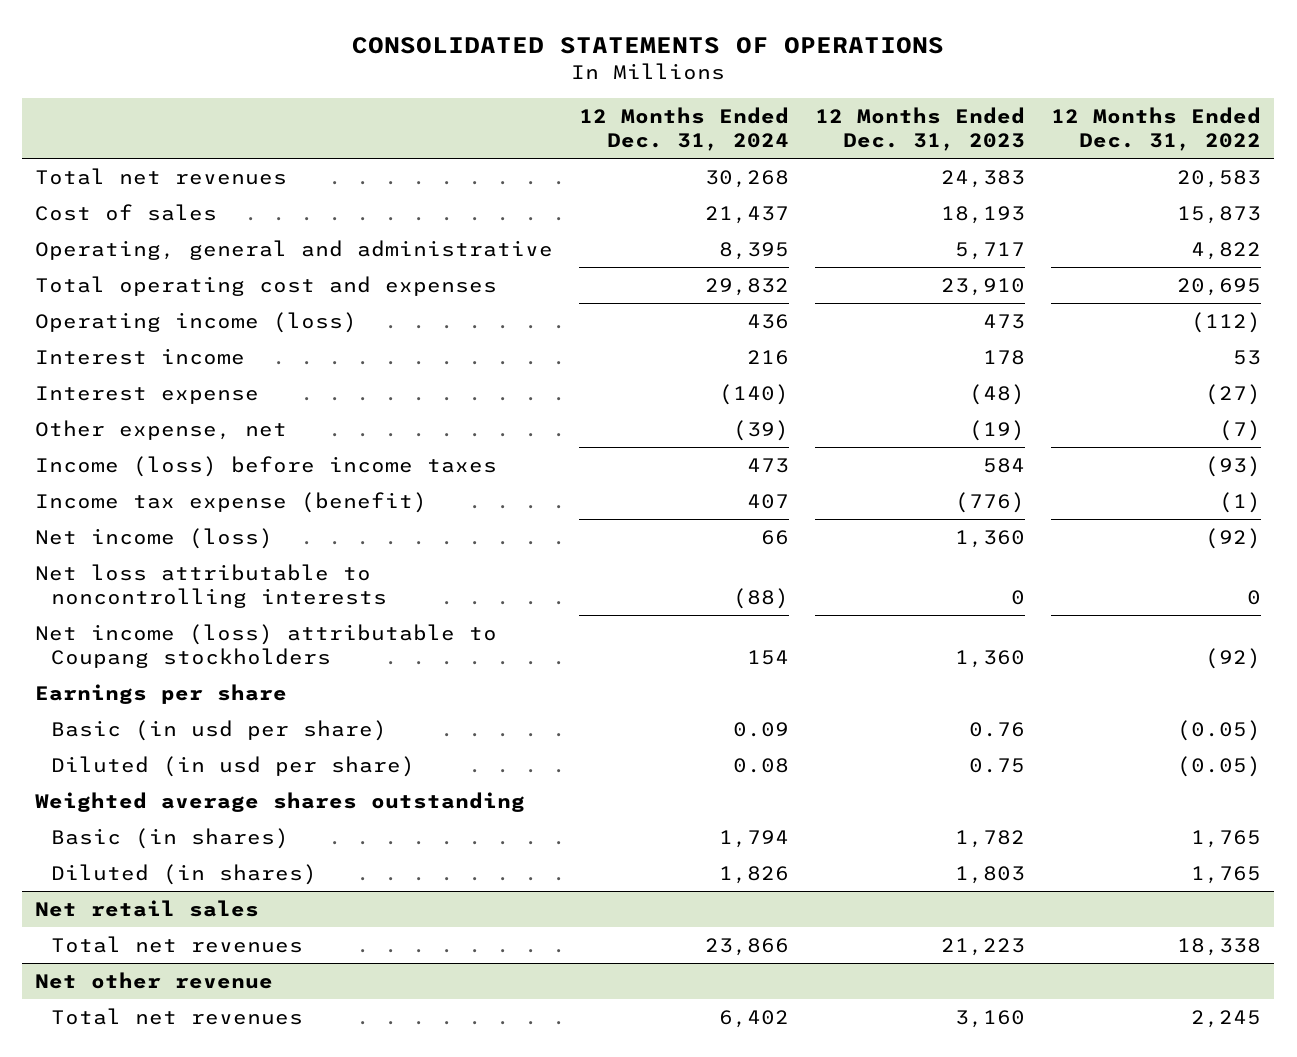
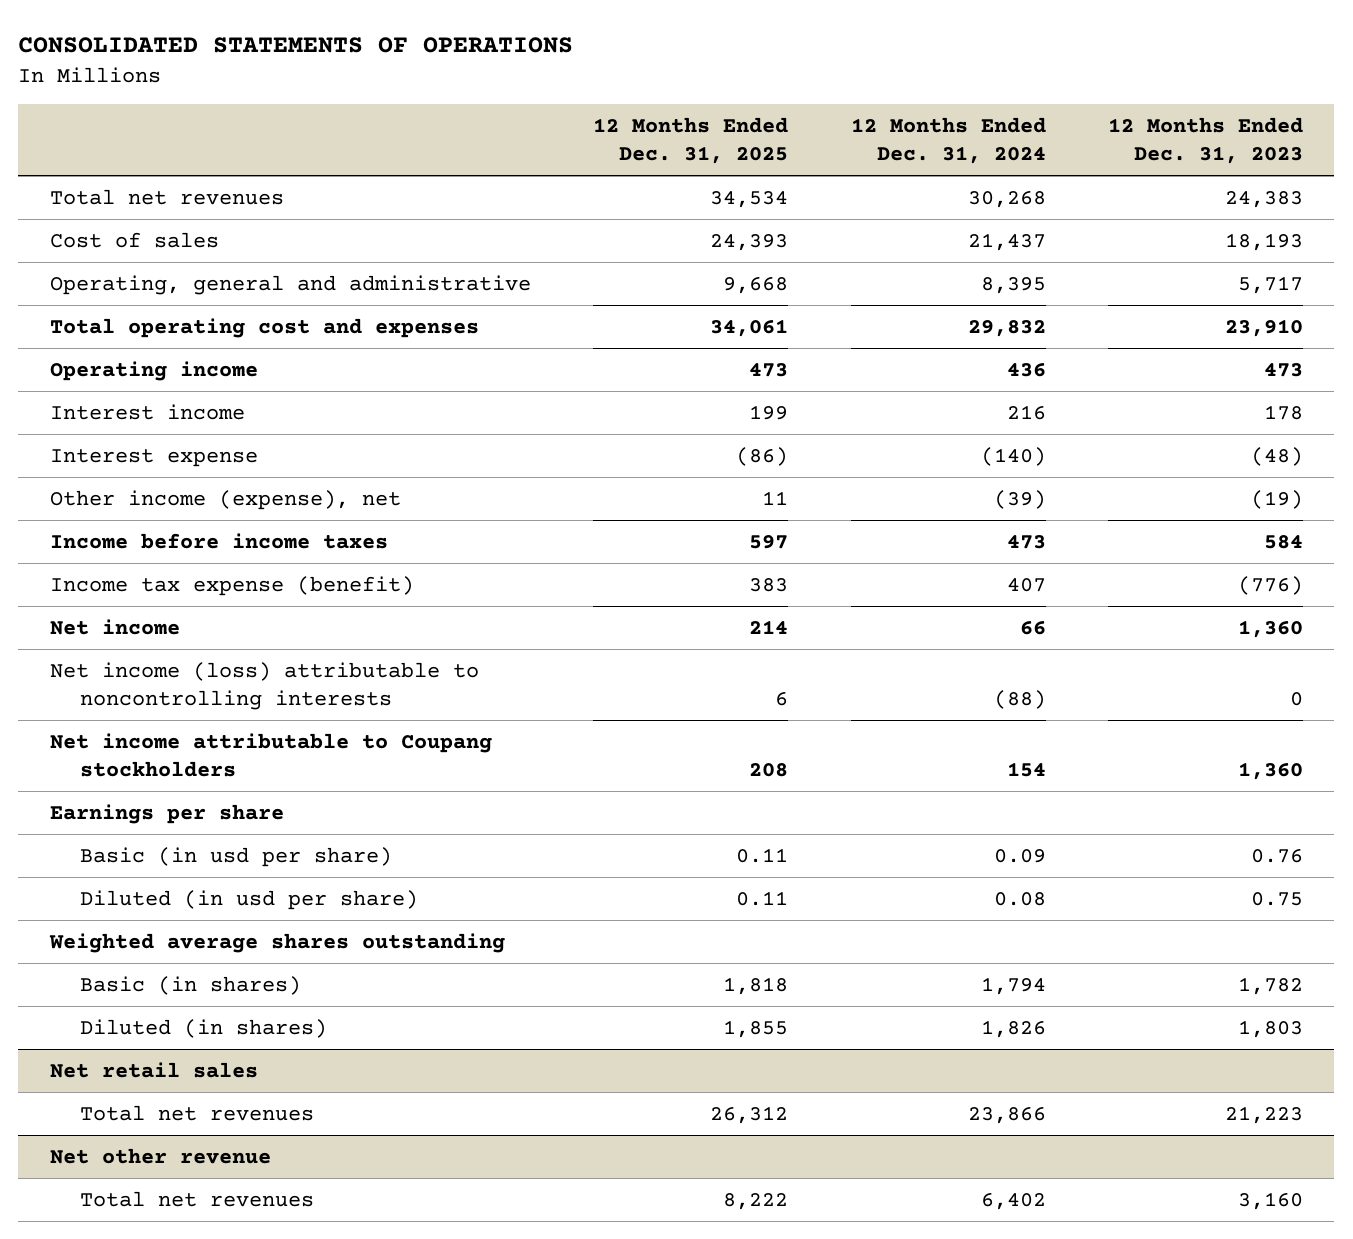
[1051,107,1262,152] 12 Months Ended Dec. 31, 2022 -> none
none -> [593,116,789,164] 12 Months Ended Dec. 31, 2025
[35,311,358,333] Operating income (loss) -> [49,361,258,382] Operating income
[35,419,288,440] Other expense, net -> [49,490,401,511] Other income (expense), net
[35,455,498,477] Income (loss) before income taxes -> [49,533,388,550] Income before income taxes
[35,527,274,549] Net income (loss) -> [49,619,180,636] Net income
[35,563,387,608] Net loss attributable to noncontrolling interests -> [49,662,479,711] Net income (loss) attributable to noncontrolling interests
[35,623,498,668] Net income (loss) attributable to Coupang stockholders -> [49,733,492,778] Net income attributable to Coupang stockholders

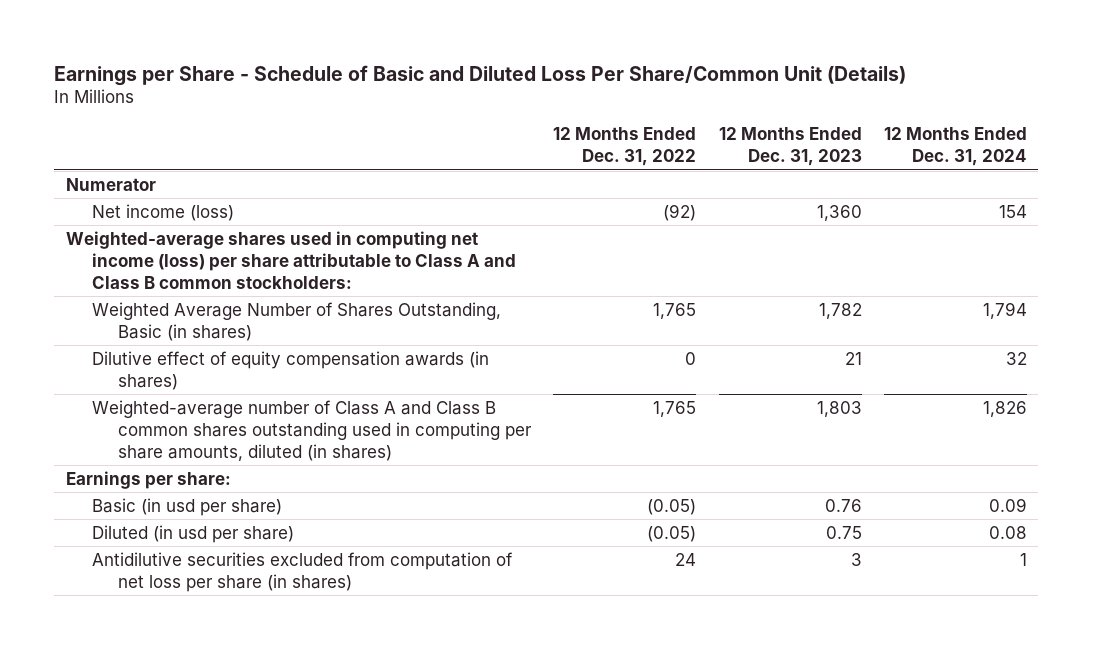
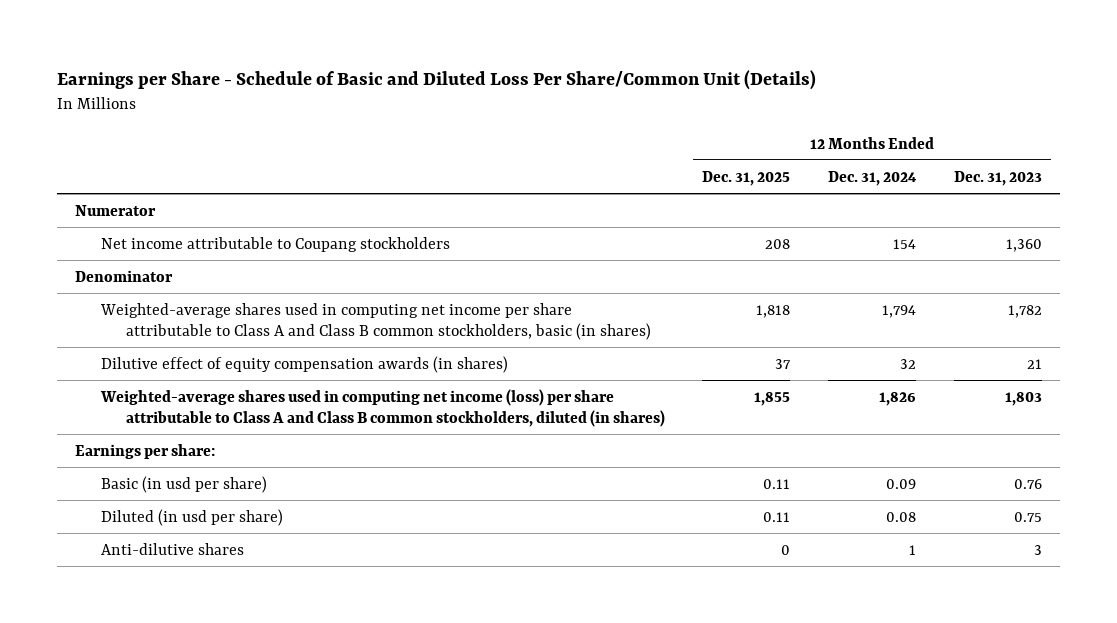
[553,127,697,167] 12 Months Ended Dec. 31, 2022 -> none
none -> [702,170,791,186] Dec. 31, 2025
[91,203,234,221] Net income (loss) -> [100,236,450,252] Net income attributable to Coupang stockholders
[65,230,516,289] Weighted-average shares used in computing net income (loss) per share attributable to Class A and Class B common stockholders: -> [75,269,174,282] Denominator
[91,301,501,341] Weighted Average Number of Shares Outstanding, Basic (in shares) -> [99,302,651,341] Weighted-average shares used in computing net income per share attributable to Class A and Class B common stockholders, basic (in shares)
[91,399,532,461] Weighted-average number of Class A and Class B common shares outstanding used in computing per share amounts, diluted (in shares) -> [99,388,665,428] Weighted-average shares used in computing net income (loss) per share attributable to Class A and Class B common stockholders, diluted (in shares)
[91,551,513,592] Antidilutive securities excluded from computation of net loss per share (in shares) -> [100,542,244,555] Anti-dilutive shares

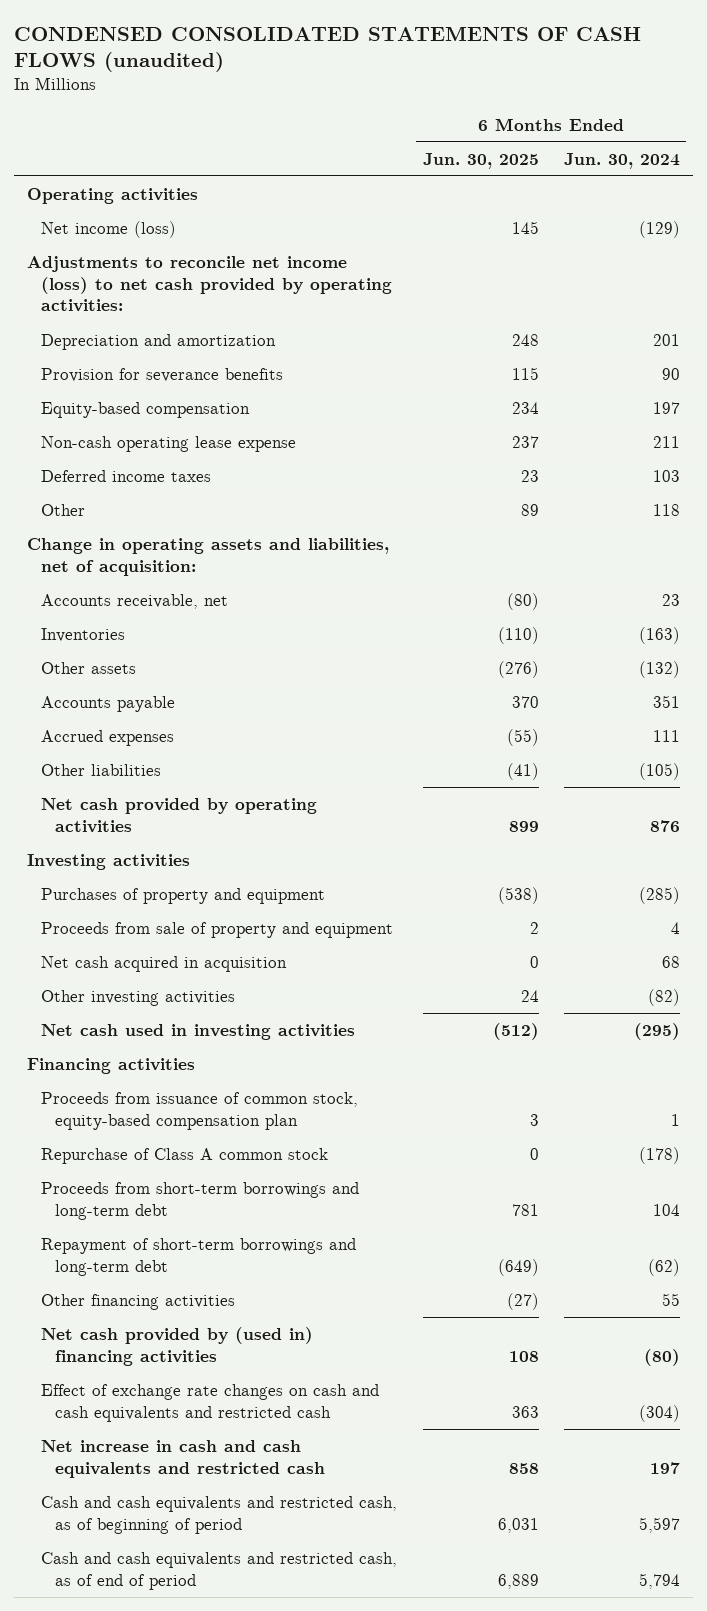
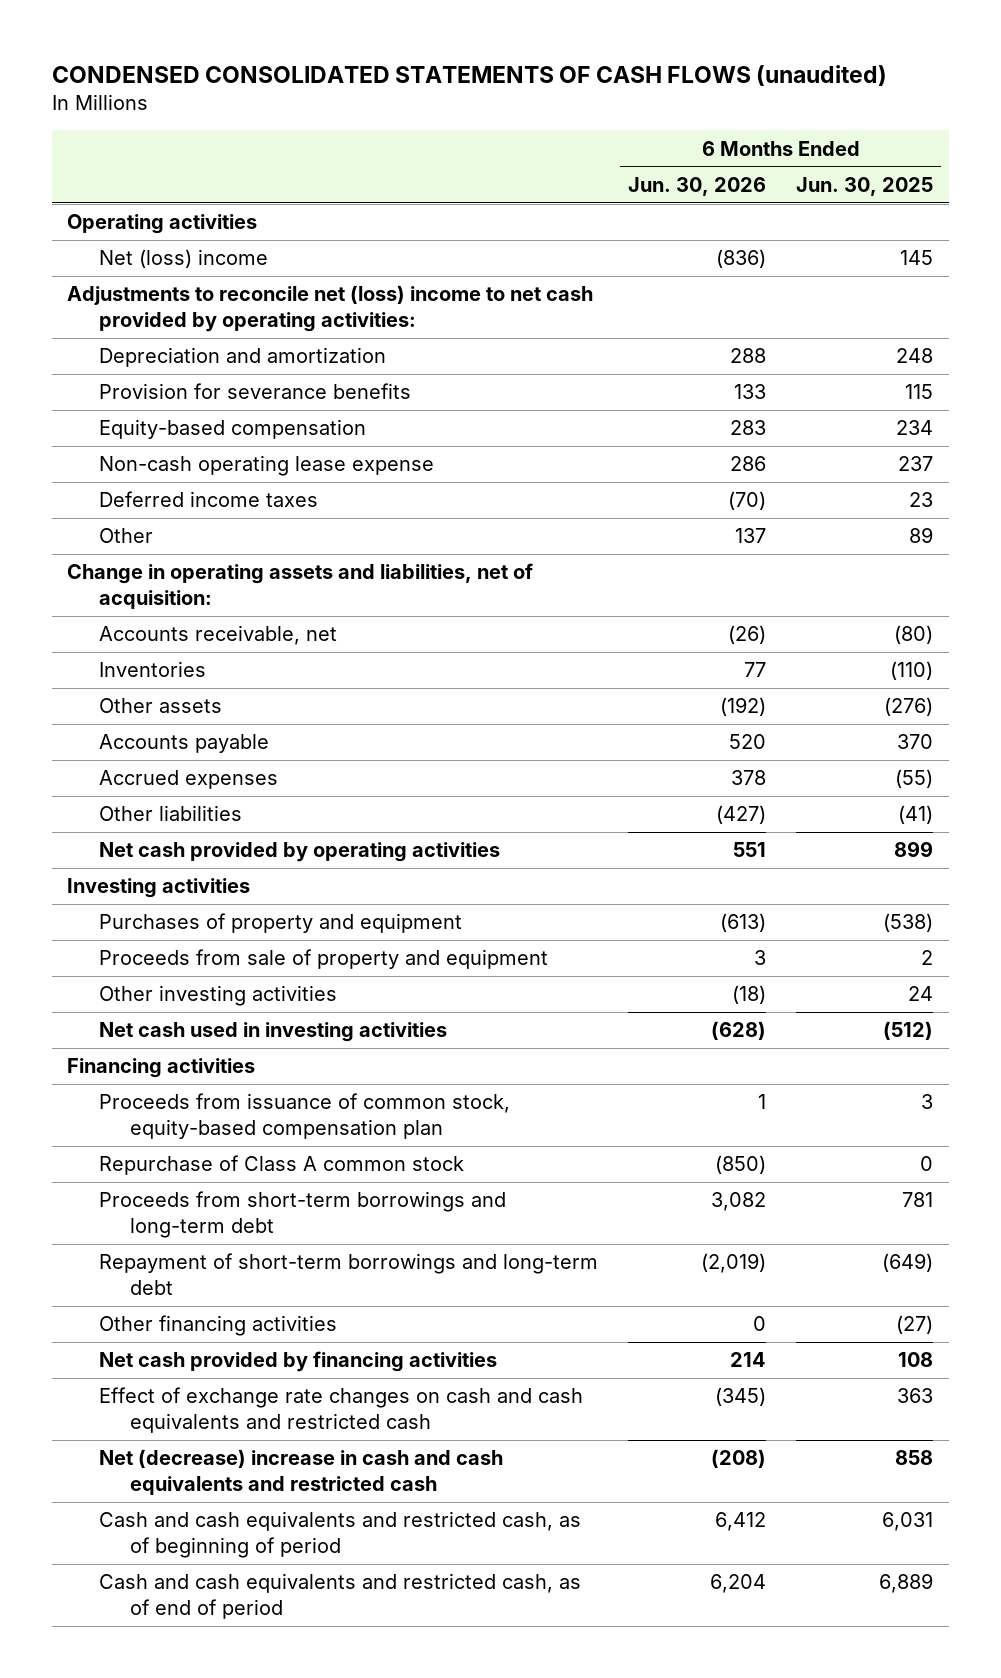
[564,152,681,169] Jun. 30, 2024 -> none
none -> [628,176,767,196] Jun. 30, 2026
[40,220,176,238] Net income (loss) -> [98,249,268,269] Net (loss) income
[27,255,392,313] Adjustments to reconcile net income (loss) to net cash provided by operating activities: -> [67,285,594,332] Adjustments to reconcile net (loss) income to net cash provided by operating activities:
[40,955,287,972] Net cash acquired in acquisition -> none
[40,1326,313,1366] Net cash provided by (used in) financing activities -> [98,1351,497,1373] Net cash provided by financing activities
[40,1439,325,1478] Net increase in cash and cash equivalents and restricted cash -> [98,1449,503,1495] Net (decrease) increase in cash and cash equivalents and restricted cash

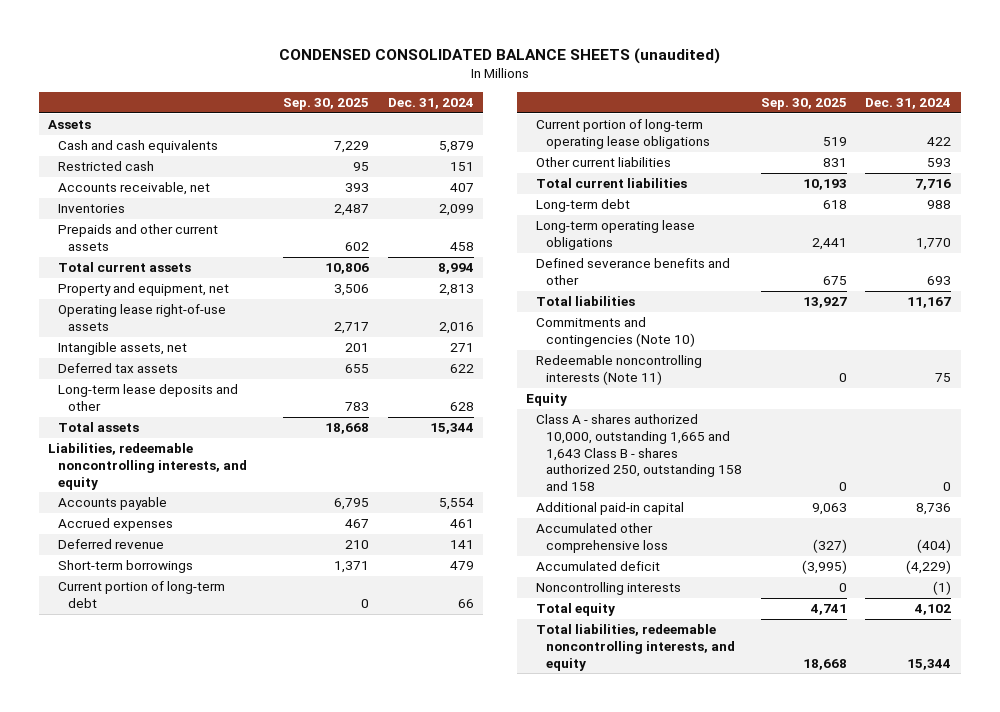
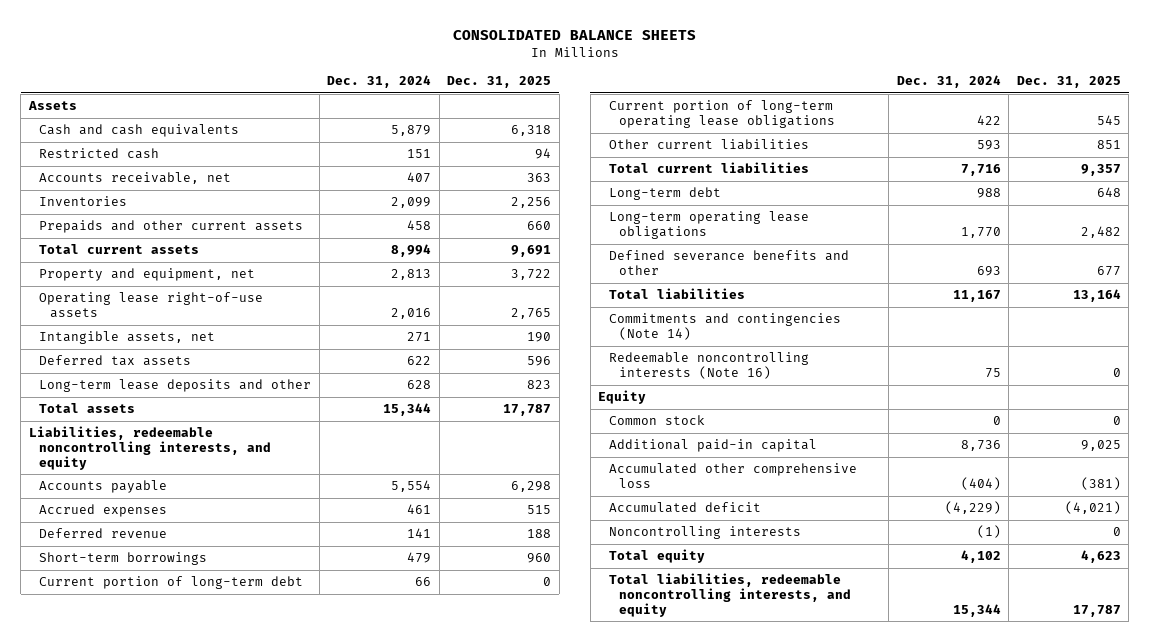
[278,47,720,64] CONDENSED CONSOLIDATED BALANCE SHEETS (unaudited) -> [452,30,696,41] CONSOLIDATED BALANCE SHEETS
[282,98,369,111] Sep. 30, 2025 -> none
none -> [447,76,552,89] Dec. 31, 2025
[536,317,696,348] Commitments and contingencies (Note 10) -> [608,313,841,340] Commitments and contingencies (Note 14)
[536,355,703,386] Redeemable noncontrolling interests (Note 11) -> [608,352,809,379] Redeemable noncontrolling interests (Note 16)
[536,414,743,492] Class A - shares authorized 10,000, outstanding 1,665 and 1,643 Class B - shares authorized 250, outstanding 158 and 158 -> [608,415,705,426] Common stock

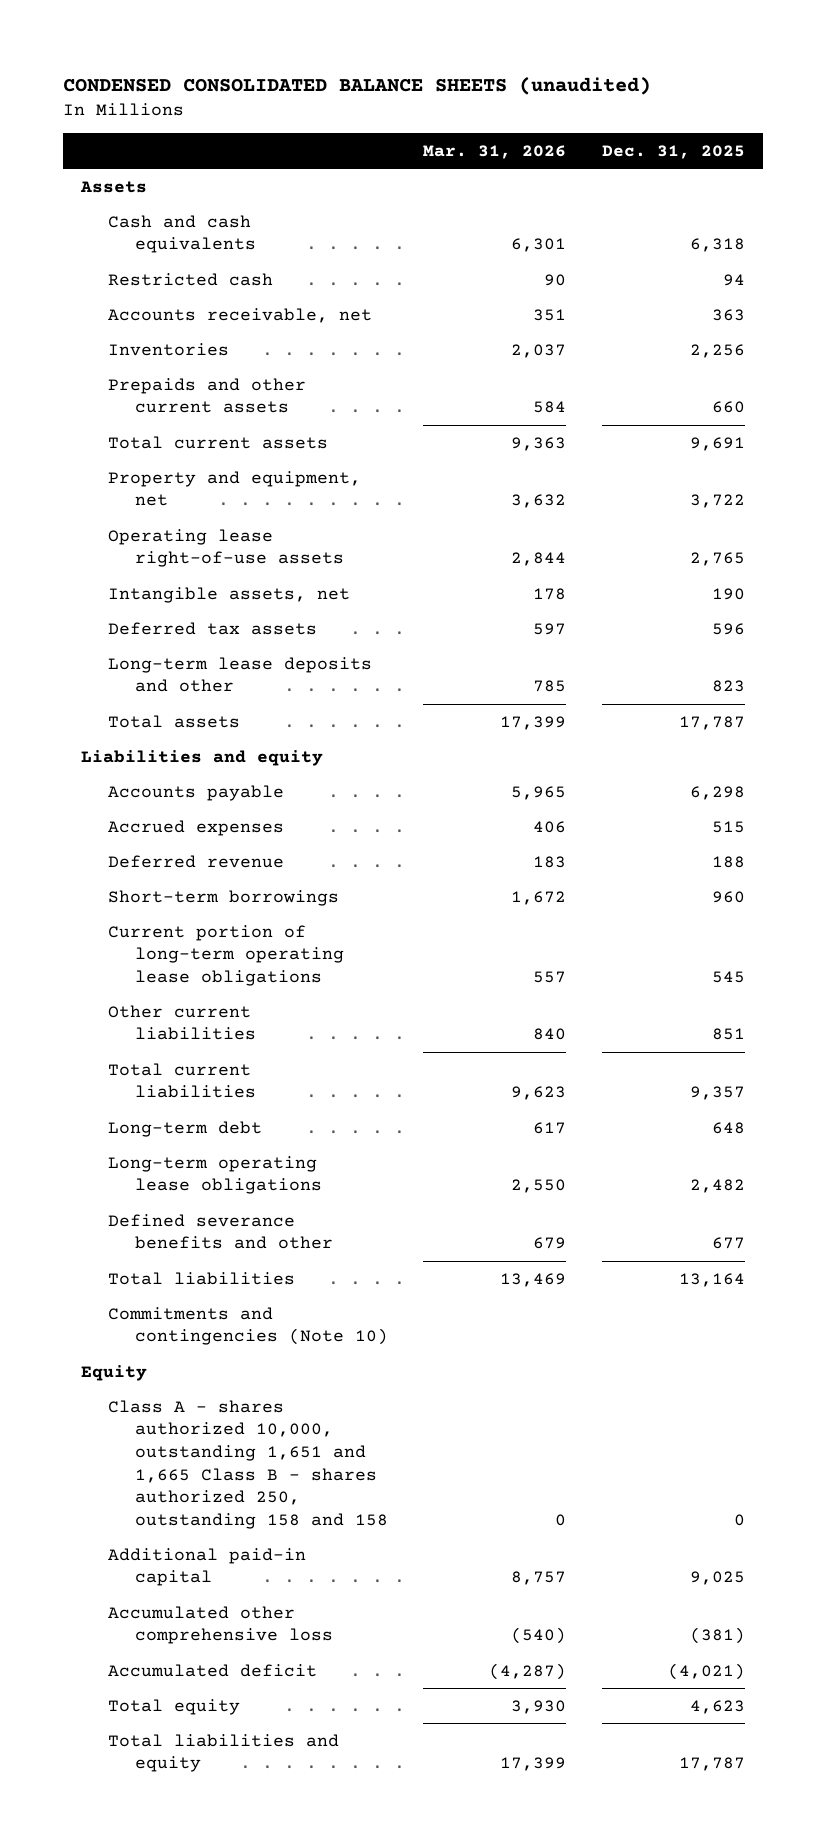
[452,30,696,41] CONSOLIDATED BALANCE SHEETS -> [62,76,651,95] CONDENSED CONSOLIDATED BALANCE SHEETS (unaudited)
[327,75,432,89] Dec. 31, 2024 -> none
none -> [423,144,567,159] Mar. 31, 2026
[28,426,272,470] Liabilities, redeemable noncontrolling interests, and equity -> [80,749,323,766] Liabilities and equity
[39,576,304,590] Current portion of long-term debt -> none
[608,352,809,379] Redeemable noncontrolling interests (Note 16) -> none
[608,313,841,340] Commitments and contingencies (Note 14) -> [107,1306,388,1346] Commitments and contingencies (Note 10)
[608,415,705,426] Common stock -> [107,1399,388,1530] Class A - shares authorized 10,000, outstanding 1,651 and 1,665 Class B - shares authorized 250, outstanding 158 and 158
[608,526,801,540] Noncontrolling interests -> none
[608,573,852,617] Total liabilities, redeemable noncontrolling interests, and equity -> [107,1733,339,1773] Total liabilities and equity

